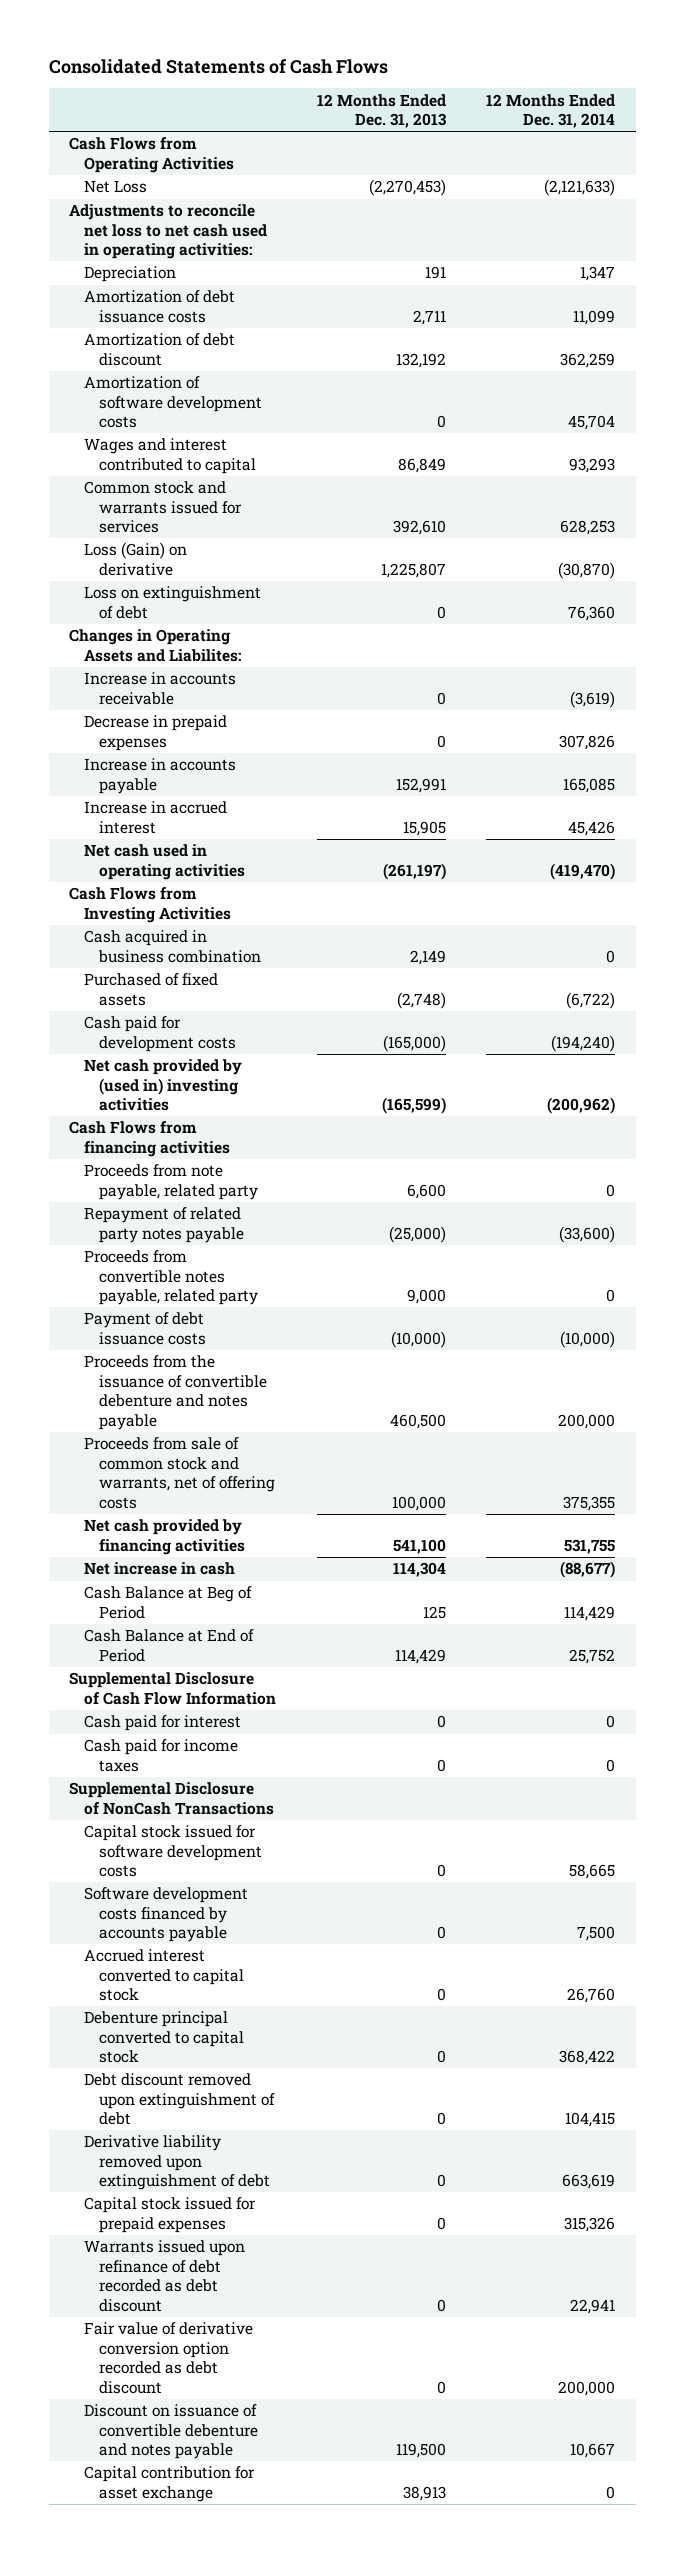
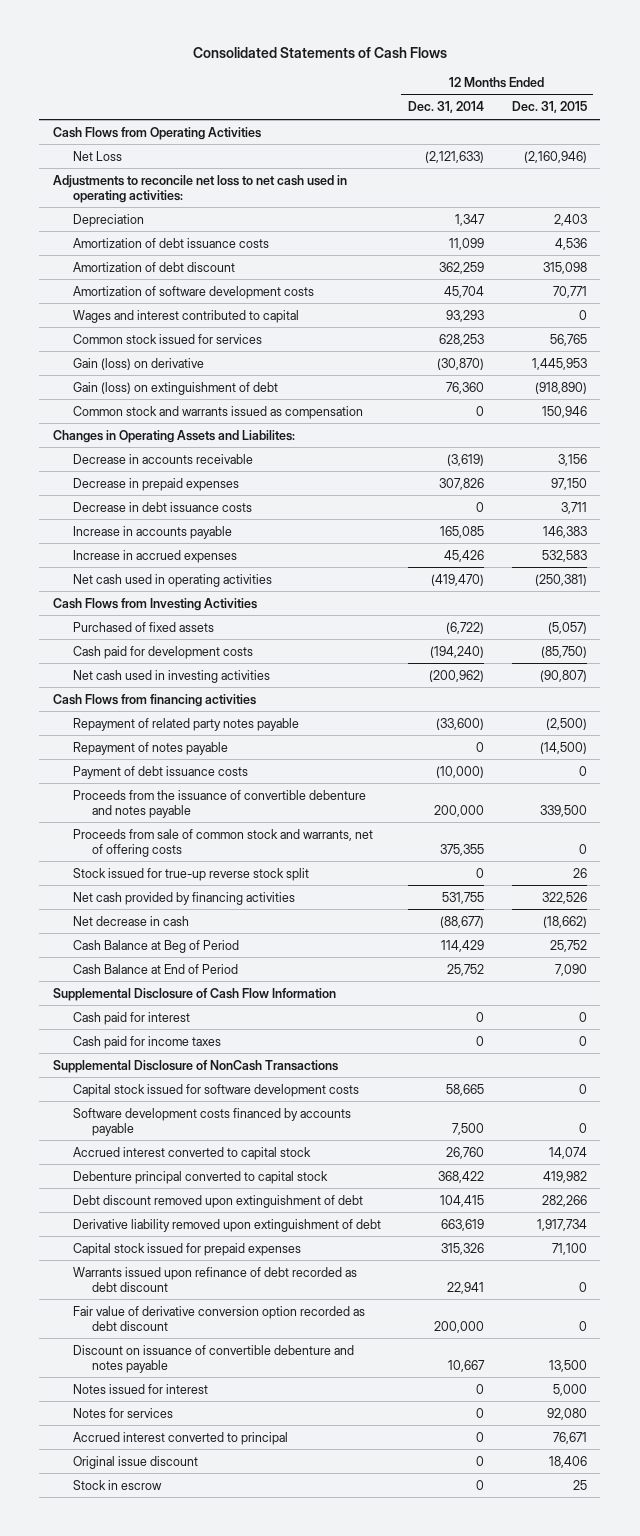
[316,93,447,129] 12 Months Ended Dec. 31, 2013 -> none
none -> [511,101,587,114] Dec. 31, 2015
[83,481,243,534] Common stock and warrants issued for services -> [72,333,262,344] Common stock issued for services
[83,542,187,576] Loss (Gain) on derivative -> [72,357,204,370] Gain (loss) on derivative
[83,586,261,619] Loss on extinguishment of debt -> [72,381,278,395] Gain (loss) on extinguishment of debt
none -> [72,405,363,419] Common stock and warrants issued as compensation
[83,672,236,705] Increase in accounts receivable -> [72,453,253,464] Decrease in accounts receivable
none -> [72,501,252,512] Decrease in debt issuance costs
[83,801,227,834] Increase in accrued interest -> [72,549,237,563] Increase in accrued expenses
[83,930,262,963] Cash acquired in business combination -> none
[83,1059,242,1112] Net cash provided by (used in) investing activities -> [72,669,270,683] Net cash used in investing activities
[83,1164,259,1200] Proceeds from note payable, related party -> none
[83,1250,259,1306] Proceeds from convertible notes payable, related party -> none
none -> [72,741,228,755] Repayment of notes payable
none -> [72,867,309,881] Stock issued for true-up reverse stock split
[83,1562,235,1576] Net increase in cash -> [72,915,189,926] Net decrease in cash
[83,2466,255,2502] Capital contribution for asset exchange -> none
none -> [72,1383,208,1394] Notes issued for interest
none -> [72,1407,173,1418] Notes for services
none -> [72,1431,288,1445] Accrued interest converted to principal
none -> [72,1455,198,1469] Original issue discount
none -> [72,1479,162,1490] Stock in escrow

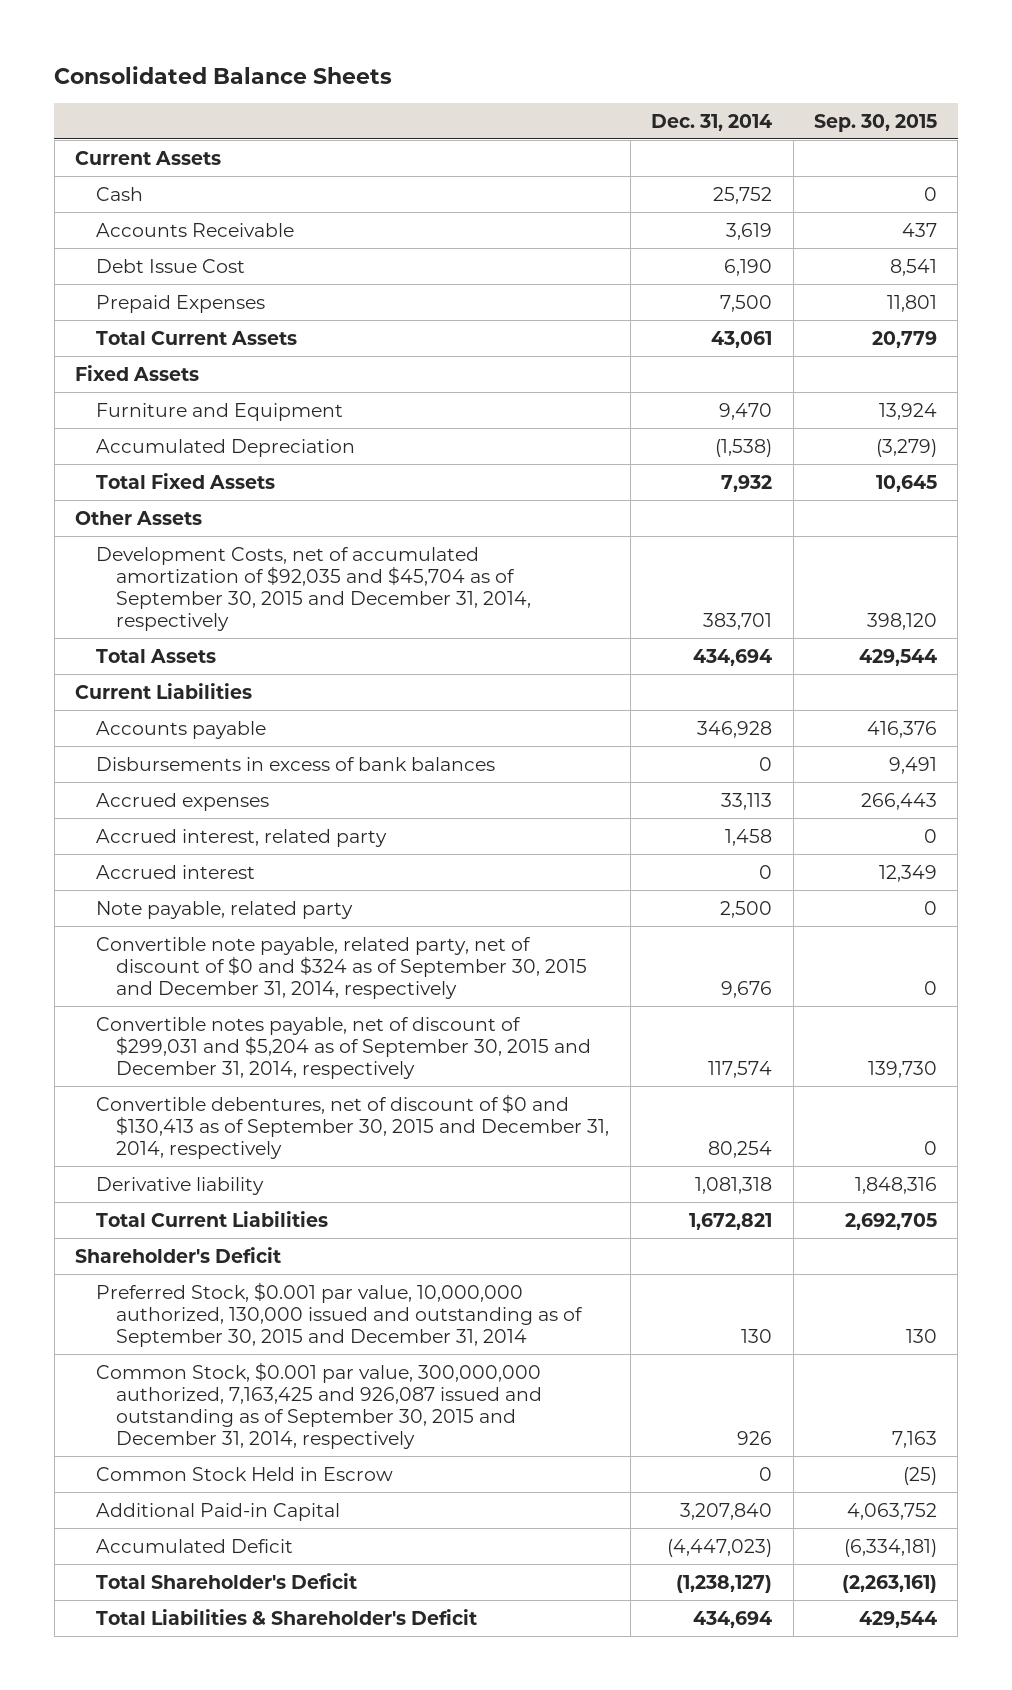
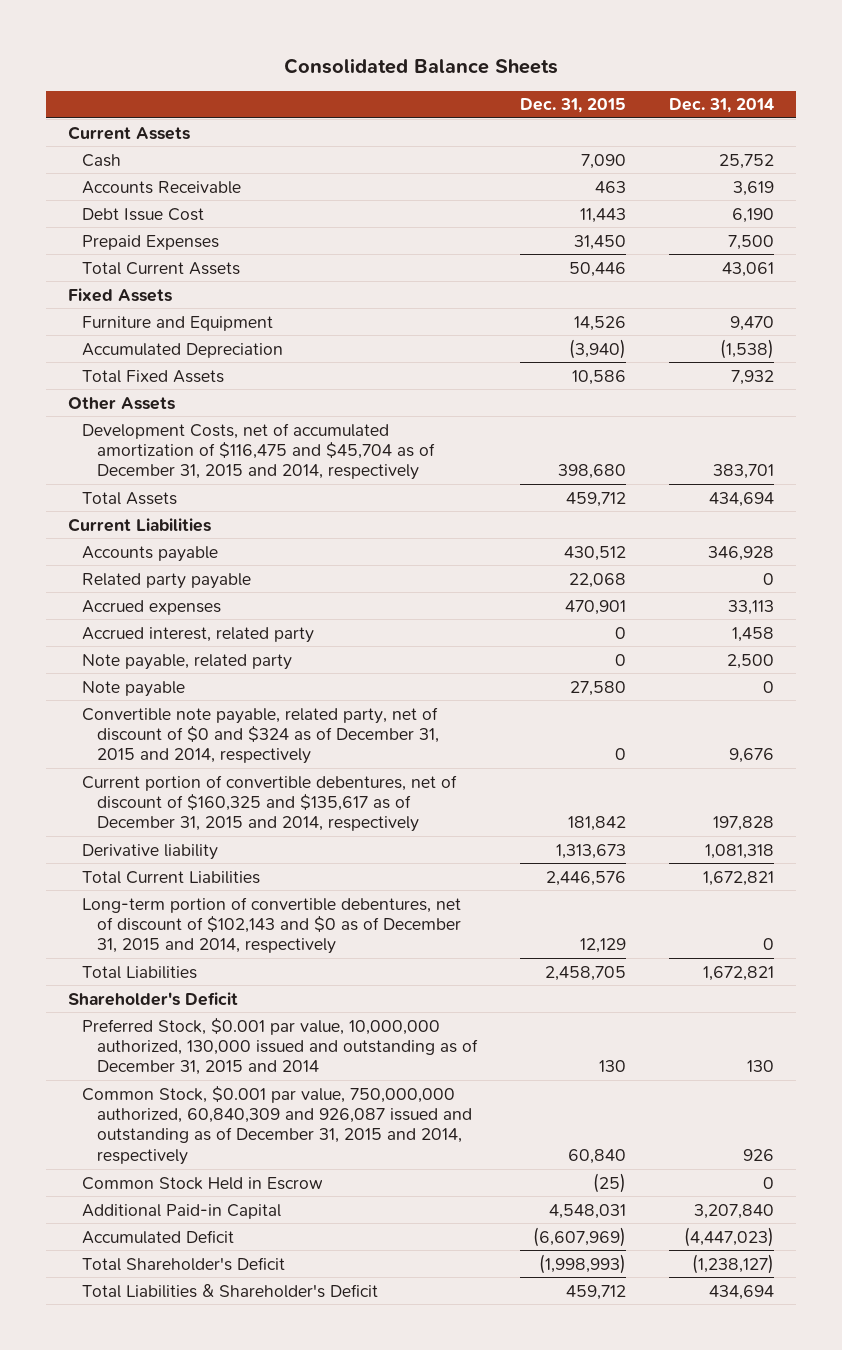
[814,113,938,132] Sep. 30, 2015 -> none
none -> [519,98,626,114] Dec. 31, 2015
[95,546,532,631] Development Costs, net of accumulated amortization of $92,035 and $45,704 as of September 30, 2015 and December 31, 2014, respectively -> [82,422,435,481] Development Costs, net of accumulated amortization of $116,475 and $45,704 as of December 31, 2015 and 2014, respectively
[95,756,495,771] Disbursements in excess of bank balances -> none
none -> [82,572,252,589] Related party payable
[95,864,255,879] Accrued interest -> none
[95,1016,592,1079] Convertible notes payable, net of discount of $299,031 and $5,204 as of September 30, 2015 and December 31, 2014, respectively -> none
none -> [82,680,186,697] Note payable
[95,936,588,999] Convertible note payable, related party, net of discount of $0 and $324 as of September 30, 2015 and December 31, 2014, respectively -> [82,706,439,765] Convertible note payable, related party, net of discount of $0 and $324 as of December 31, 2015 and 2014, respectively
[95,1093,610,1159] Convertible debentures, net of discount of $0 and $130,413 as of September 30, 2015 and December 31, 2014, respectively -> [82,774,458,833] Current portion of convertible debentures, net of discount of $160,325 and $135,617 as of December 31, 2015 and 2014, respectively
[708,1140,773,1158] 80,254 -> [713,816,775,832] 197,828
none -> [82,896,462,955] Long-term portion of convertible debentures, net of discount of $102,143 and $0 as of December 31, 2015 and 2014, respectively
none -> [82,965,198,979] Total Liabilities
[95,1281,584,1347] Preferred Stock, $0.001 par value, 10,000,000 authorized, 130,000 issued and outstanding as of September 30, 2015 and December 31, 2014 -> [82,1017,478,1076] Preferred Stock, $0.001 par value, 10,000,000 authorized, 130,000 issued and outstanding as of December 31, 2015 and 2014
[95,1361,543,1449] Common Stock, $0.001 par value, 300,000,000 authorized, 7,163,425 and 926,087 issued and outstanding as of September 30, 2015 and December 31, 2014, respectively -> [82,1085,472,1165] Common Stock, $0.001 par value, 750,000,000 authorized, 60,840,309 and 926,087 issued and outstanding as of December 31, 2015 and 2014, respectively

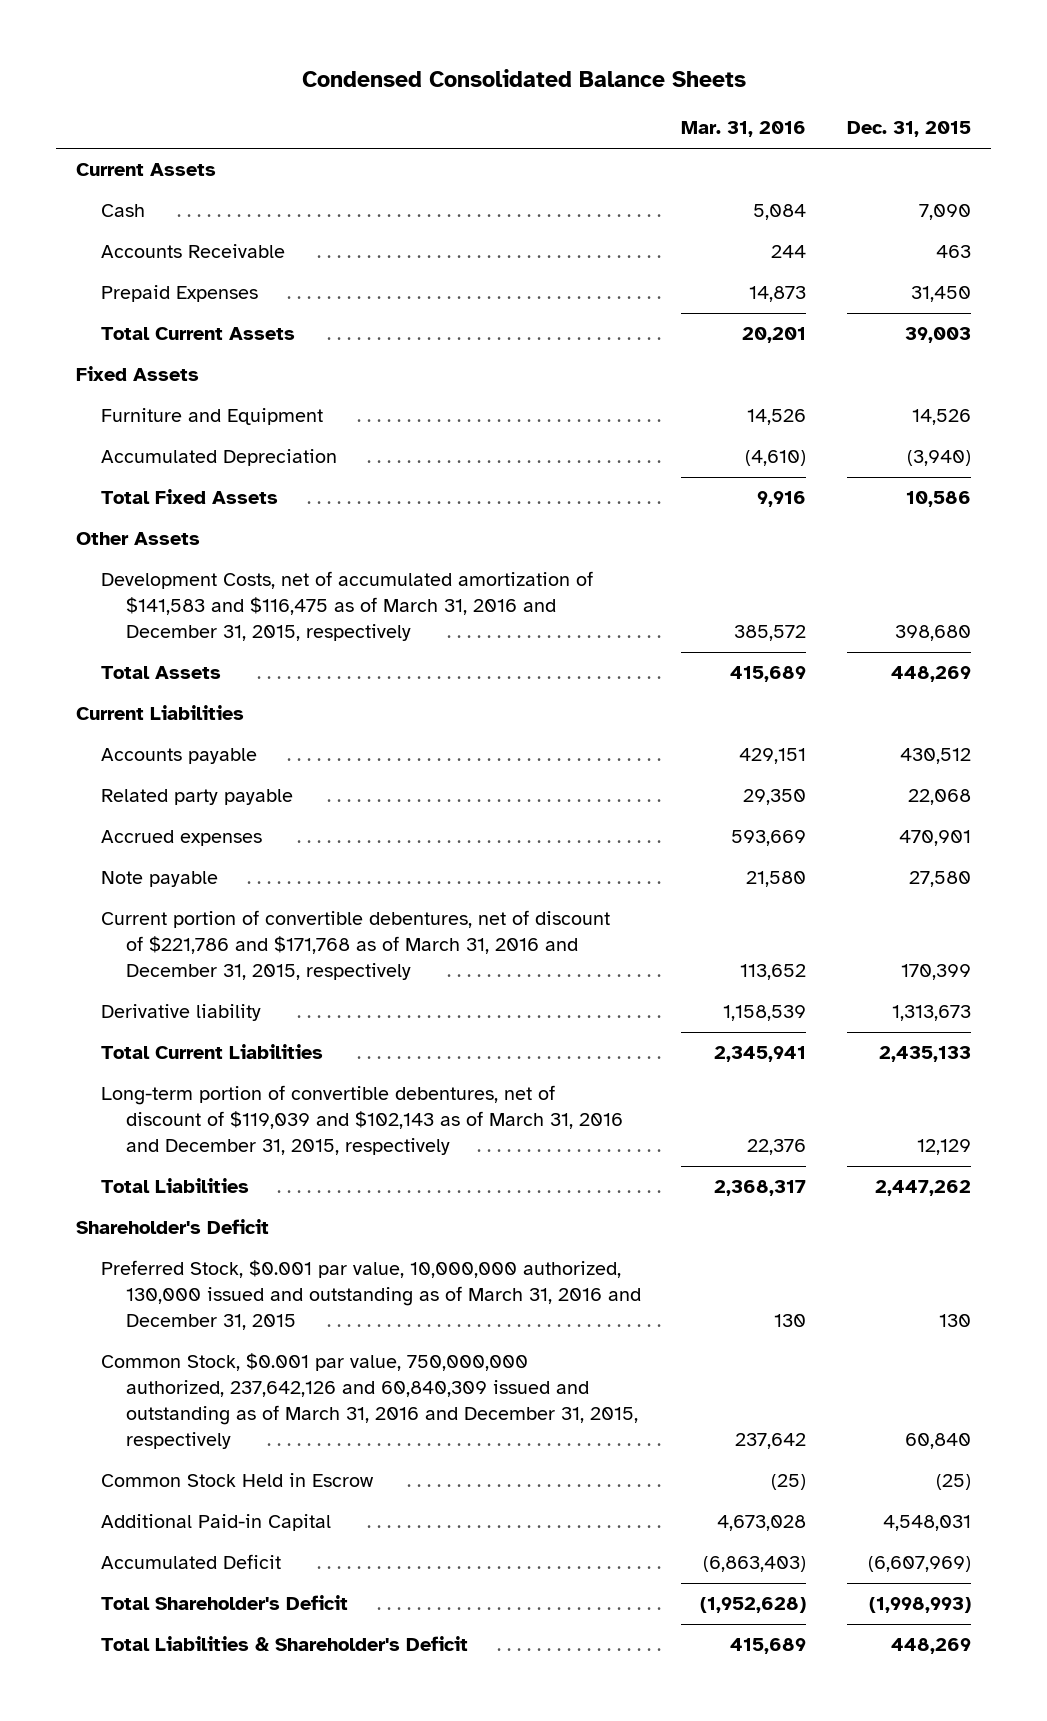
[284,58,559,75] Consolidated Balance Sheets -> [301,69,746,88] Condensed Consolidated Balance Sheets
[669,98,775,114] Dec. 31, 2014 -> none
none -> [681,121,807,138] Mar. 31, 2016
[82,207,205,221] Debt Issue Cost -> none
[568,261,626,277] 50,446 -> [904,327,971,344] 39,003
[82,422,435,481] Development Costs, net of accumulated amortization of $116,475 and $45,704 as of December 31, 2015 and 2014, respectively -> [101,571,594,641] Development Costs, net of accumulated amortization of $141,583 and $116,475 as of March 31, 2016 and December 31, 2015, respectively
[565,491,626,507] 459,712 -> [890,666,971,683] 448,269
[82,626,315,643] Accrued interest, related party -> none
[82,653,293,670] Note payable, related party -> none
[82,706,439,765] Convertible note payable, related party, net of discount of $0 and $324 as of December 31, 2015 and 2014, respectively -> none
[82,774,458,833] Current portion of convertible debentures, net of discount of $160,325 and $135,617 as of December 31, 2015 and 2014, respectively -> [101,910,611,980] Current portion of convertible debentures, net of discount of $221,786 and $171,768 as of March 31, 2016 and December 31, 2015, respectively
[567,816,626,832] 181,842 -> [900,963,971,980] 170,399
[545,870,626,886] 2,446,576 -> [878,1046,971,1063] 2,435,133
[82,896,462,955] Long-term portion of convertible debentures, net of discount of $102,143 and $0 as of December 31, 2015 and 2014, respectively -> [101,1085,623,1155] Long-term portion of convertible debentures, net of discount of $119,039 and $102,143 as of March 31, 2016 and December 31, 2015, respectively
[544,965,626,981] 2,458,705 -> [874,1180,971,1197] 2,447,262
[82,1017,478,1076] Preferred Stock, $0.001 par value, 10,000,000 authorized, 130,000 issued and outstanding as of December 31, 2015 and 2014 -> [101,1260,641,1330] Preferred Stock, $0.001 par value, 10,000,000 authorized, 130,000 issued and outstanding as of March 31, 2016 and December 31, 2015
[82,1085,472,1165] Common Stock, $0.001 par value, 750,000,000 authorized, 60,840,309 and 926,087 issued and outstanding as of December 31, 2015 and 2014, respectively -> [101,1353,638,1449] Common Stock, $0.001 par value, 750,000,000 authorized, 237,642,126 and 60,840,309 issued and outstanding as of March 31, 2016 and December 31, 2015, respectively
[565,1284,626,1300] 459,712 -> [890,1638,971,1655] 448,269

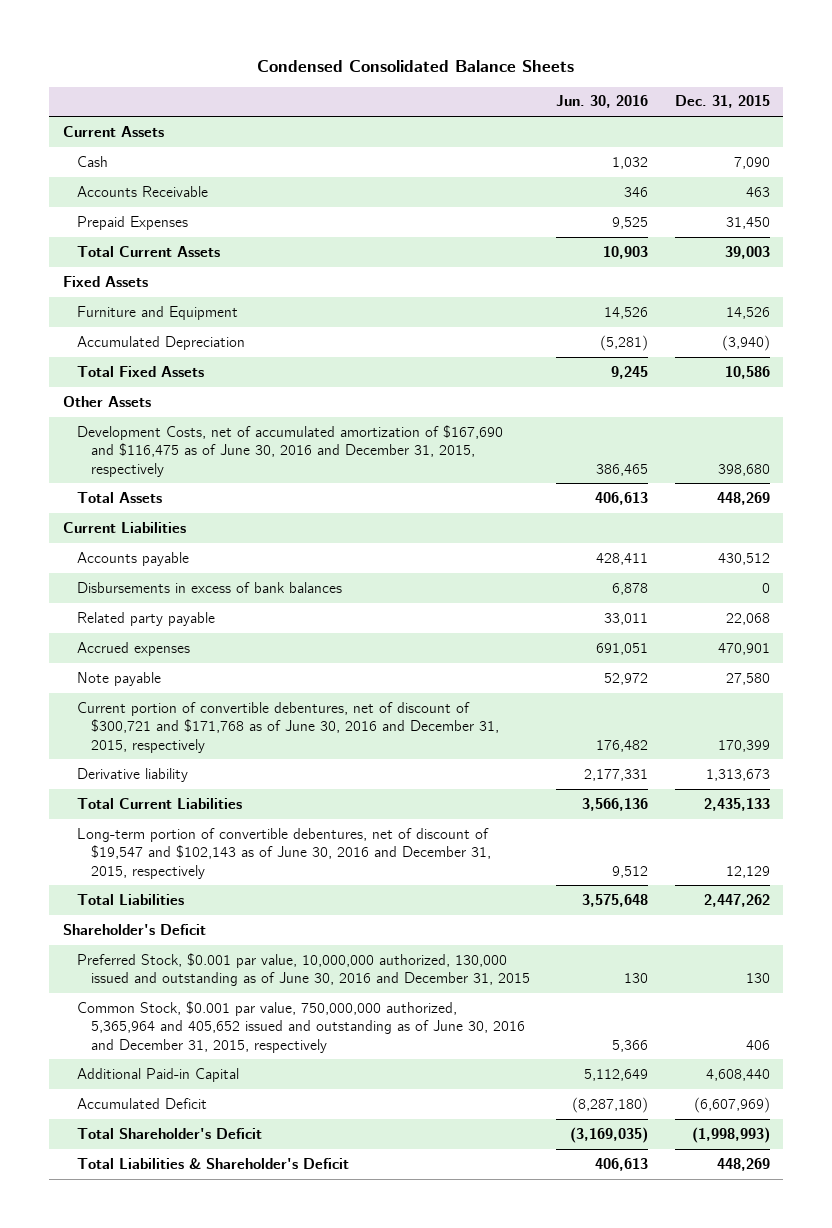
[681,121,807,138] Mar. 31, 2016 -> none
none -> [556,95,649,109] Jun. 30, 2016
[101,571,594,641] Development Costs, net of accumulated amortization of $141,583 and $116,475 as of March 31, 2016 and December 31, 2015, respectively -> [76,424,503,477] Development Costs, net of accumulated amortization of $167,690 and $116,475 as of June 30, 2016 and December 31, 2015, respectively
none -> [76,581,342,593] Disbursements in excess of bank balances
[101,910,611,980] Current portion of convertible debentures, net of discount of $221,786 and $171,768 as of March 31, 2016 and December 31, 2015, respectively -> [76,701,499,753] Current portion of convertible debentures, net of discount of $300,721 and $171,768 as of June 30, 2016 and December 31, 2015, respectively
[101,1085,623,1155] Long-term portion of convertible debentures, net of discount of $119,039 and $102,143 as of March 31, 2016 and December 31, 2015, respectively -> [76,827,491,879] Long-term portion of convertible debentures, net of discount of $19,547 and $102,143 as of June 30, 2016 and December 31, 2015, respectively
[101,1473,375,1488] Common Stock Held in Escrow -> none
[101,1260,641,1330] Preferred Stock, $0.001 par value, 10,000,000 authorized, 130,000 issued and outstanding as of March 31, 2016 and December 31, 2015 -> [76,952,530,987] Preferred Stock, $0.001 par value, 10,000,000 authorized, 130,000 issued and outstanding as of June 30, 2016 and December 31, 2015
[101,1353,638,1449] Common Stock, $0.001 par value, 750,000,000 authorized, 237,642,126 and 60,840,309 issued and outstanding as of March 31, 2016 and December 31, 2015, respectively -> [76,1000,525,1053] Common Stock, $0.001 par value, 750,000,000 authorized, 5,365,964 and 405,652 issued and outstanding as of June 30, 2016 and December 31, 2015, respectively
[904,1432,971,1449] 60,840 -> [745,1039,770,1050] 406
[882,1515,971,1532] 4,548,031 -> [705,1068,770,1081] 4,608,440

